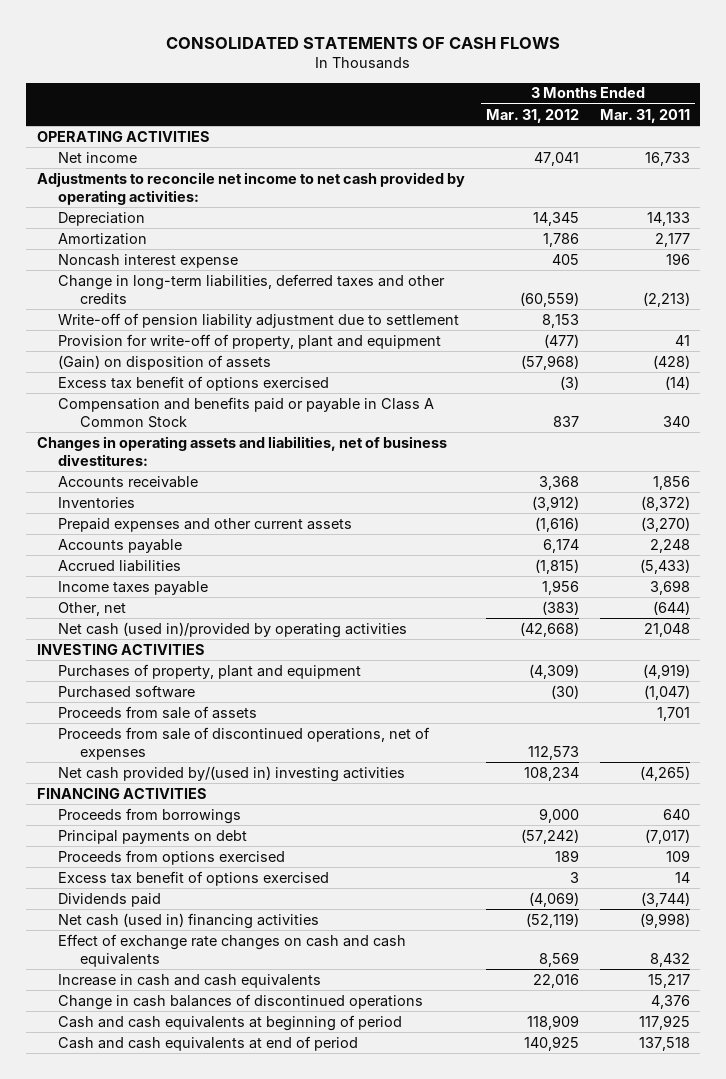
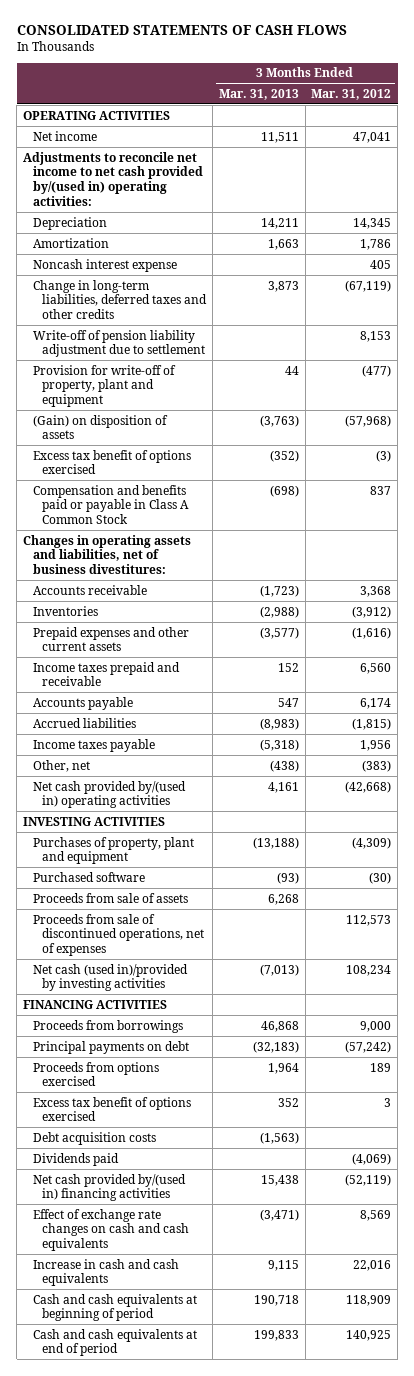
[599,108,690,123] Mar. 31, 2011 -> none
none -> [218,88,299,100] Mar. 31, 2013
[36,171,465,205] Adjustments to reconcile net income to net cash provided by operating activities: -> [22,151,203,206] Adjustments to reconcile net income to net cash provided by/(used in) operating activities:
[519,291,579,307] (60,559) -> [345,279,392,292] (67,119)
none -> [32,661,180,687] Income taxes prepaid and receivable
[58,621,408,638] Net cash (used in)/provided by operating activities -> [32,780,186,809] Net cash provided by/(used in) operating activities
[58,765,406,782] Net cash provided by/(used in) investing activities -> [32,963,188,992] Net cash (used in)/provided by investing activities
none -> [32,1131,156,1145] Debt acquisition costs
[58,912,320,929] Net cash (used in) financing activities -> [32,1173,186,1202] Net cash provided by/(used in) financing activities
[58,993,424,1010] Change in cash balances of discontinued operations -> none

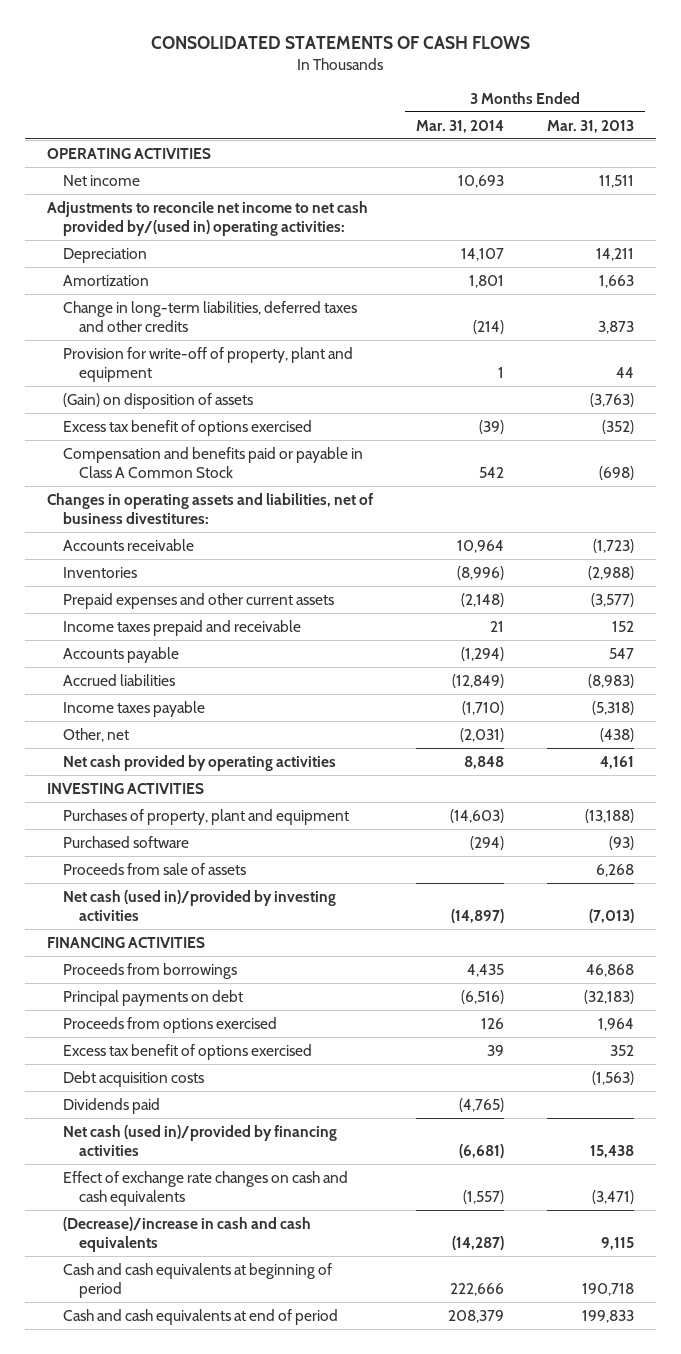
[311,88,392,100] Mar. 31, 2012 -> none
none -> [415,119,504,133] Mar. 31, 2014
[32,258,177,272] Noncash interest expense -> none
[32,329,206,358] Write-off of pension liability adjustment due to settlement -> none
[32,780,186,809] Net cash provided by/(used in) operating activities -> [63,754,337,771] Net cash provided by operating activities
[32,913,205,957] Proceeds from sale of discontinued operations, net of expenses -> none
[32,1173,186,1202] Net cash provided by/(used in) financing activities -> [63,1124,338,1156] Net cash (used in)/provided by financing activities
[32,1258,179,1287] Increase in cash and cash equivalents -> [63,1216,312,1252] (Decrease)/increase in cash and cash equivalents

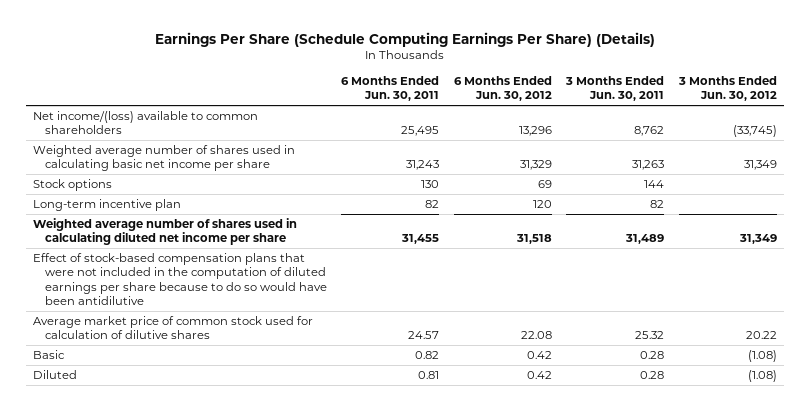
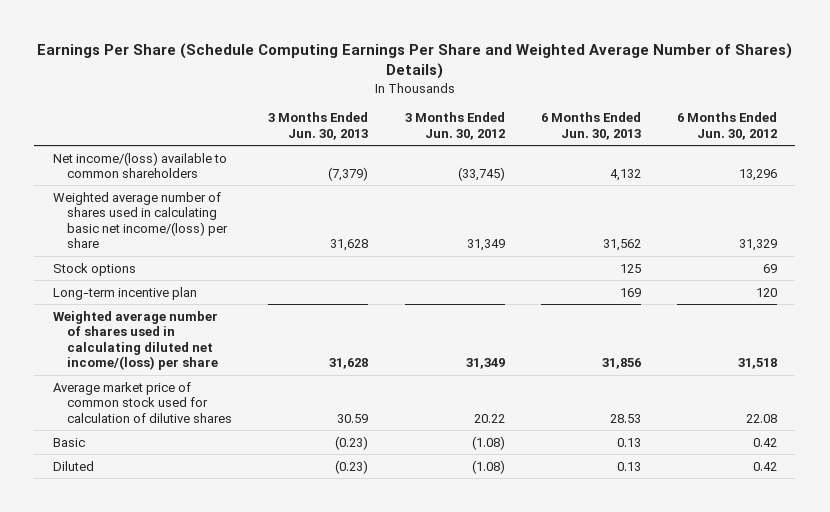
[154,31,655,47] Earnings Per Share (Schedule Computing Earnings Per Share) (Details) -> [36,42,792,80] Earnings Per Share (Schedule Computing Earnings Per Share and Weighted Average Number of Shares) Details)
[341,76,440,102] 6 Months Ended Jun. 30, 2011 -> none
[565,76,665,102] 3 Months Ended Jun. 30, 2011 -> none
none -> [268,112,369,140] 3 Months Ended Jun. 30, 2013
none -> [540,112,641,140] 6 Months Ended Jun. 30, 2013
[32,145,295,172] Weighted average number of shares used in calculating basic net income per share -> [52,191,228,249] Weighted average number of shares used in calculating basic net income/(loss) per share
[32,253,327,305] Effect of stock-based compensation plans that were not included in the computation of diluted earnings per share because to do so would have been antidilutive -> none
[32,218,297,246] Weighted average number of shares used in calculating diluted net income per share -> [52,310,218,371] Weighted average number of shares used in calculating diluted net income/(loss) per share

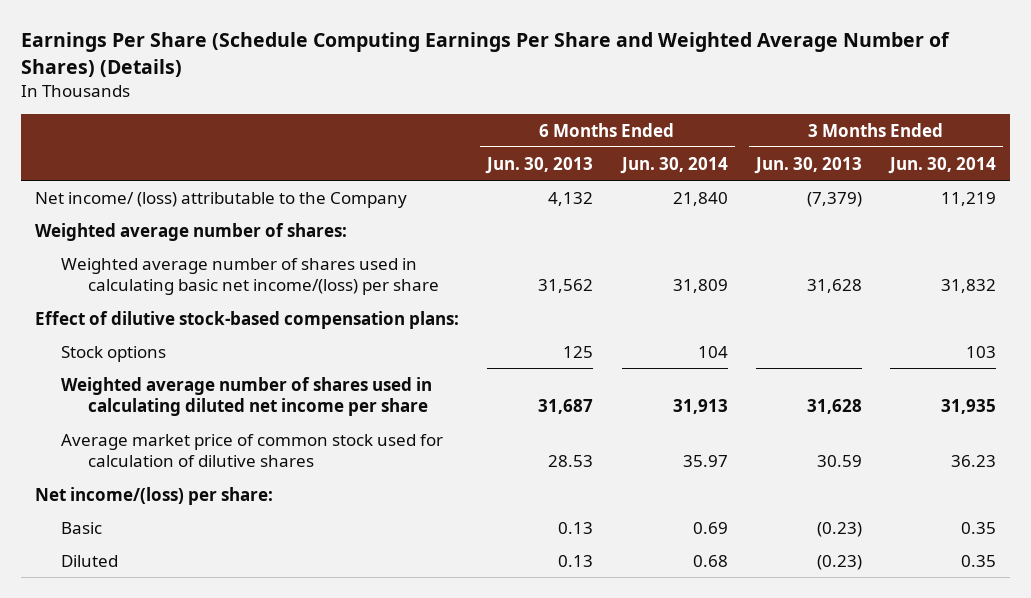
[36,42,792,80] Earnings Per Share (Schedule Computing Earnings Per Share and Weighted Average Number of Shares) Details) -> [20,32,950,77] Earnings Per Share (Schedule Computing Earnings Per Share and Weighted Average Number of Shares) (Details)
[404,112,505,140] 3 Months Ended Jun. 30, 2012 -> none
[677,112,778,140] 6 Months Ended Jun. 30, 2012 -> none
none -> [619,156,728,174] Jun. 30, 2014
none -> [888,156,997,174] Jun. 30, 2014
[52,151,227,179] Net income/(loss) available to common shareholders -> [34,191,407,208] Net income/ (loss) attributable to the Company
none -> [34,222,347,241] Weighted average number of shares:
none -> [34,310,459,329] Effect of dilutive stock-based compensation plans:
[52,286,197,300] Long-term incentive plan -> none
[52,310,218,371] Weighted average number of shares used in calculating diluted net income/(loss) per share -> [61,376,433,417] Weighted average number of shares used in calculating diluted net income per share
[601,358,641,370] 31,856 -> [538,399,594,415] 31,687
none -> [34,486,273,505] Net income/(loss) per share:

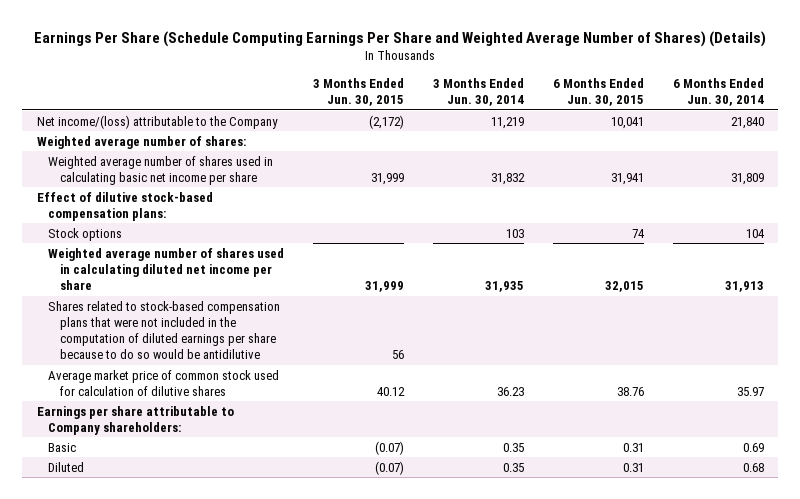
[485,156,594,174] Jun. 30, 2013 -> none
[753,156,862,174] Jun. 30, 2013 -> none
none -> [313,77,405,107] 3 Months Ended Jun. 30, 2015
none -> [552,77,644,107] 6 Months Ended Jun. 30, 2015
[34,191,407,208] Net income/ (loss) attributable to the Company -> [36,114,278,129] Net income/(loss) attributable to the Company
[61,257,440,296] Weighted average number of shares used in calculating basic net income/(loss) per share -> [48,155,274,185] Weighted average number of shares used in calculating basic net income per share
none -> [48,300,281,360] Shares related to stock-based compensation plans that were not included in the computation of diluted earnings per share because to do so would be antidilutive
[34,486,273,505] Net income/(loss) per share: -> [36,405,234,435] Earnings per share attributable to Company shareholders:

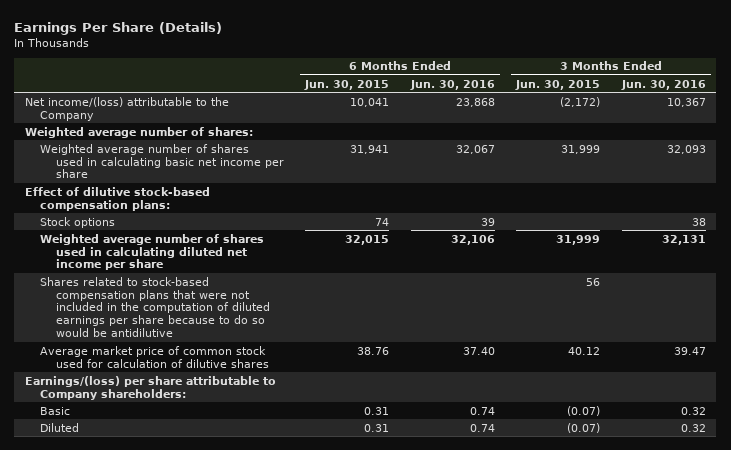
[34,30,767,47] Earnings Per Share (Schedule Computing Earnings Per Share and Weighted Average Number of Shares) (Details) -> [14,21,223,35] Earnings Per Share (Details)
[432,77,524,107] 3 Months Ended Jun. 30, 2014 -> none
[672,77,764,107] 6 Months Ended Jun. 30, 2014 -> none
none -> [409,79,495,90] Jun. 30, 2016
none -> [620,79,706,90] Jun. 30, 2016
[36,405,234,435] Earnings per share attributable to Company shareholders: -> [25,375,277,400] Earnings/(loss) per share attributable to Company shareholders:

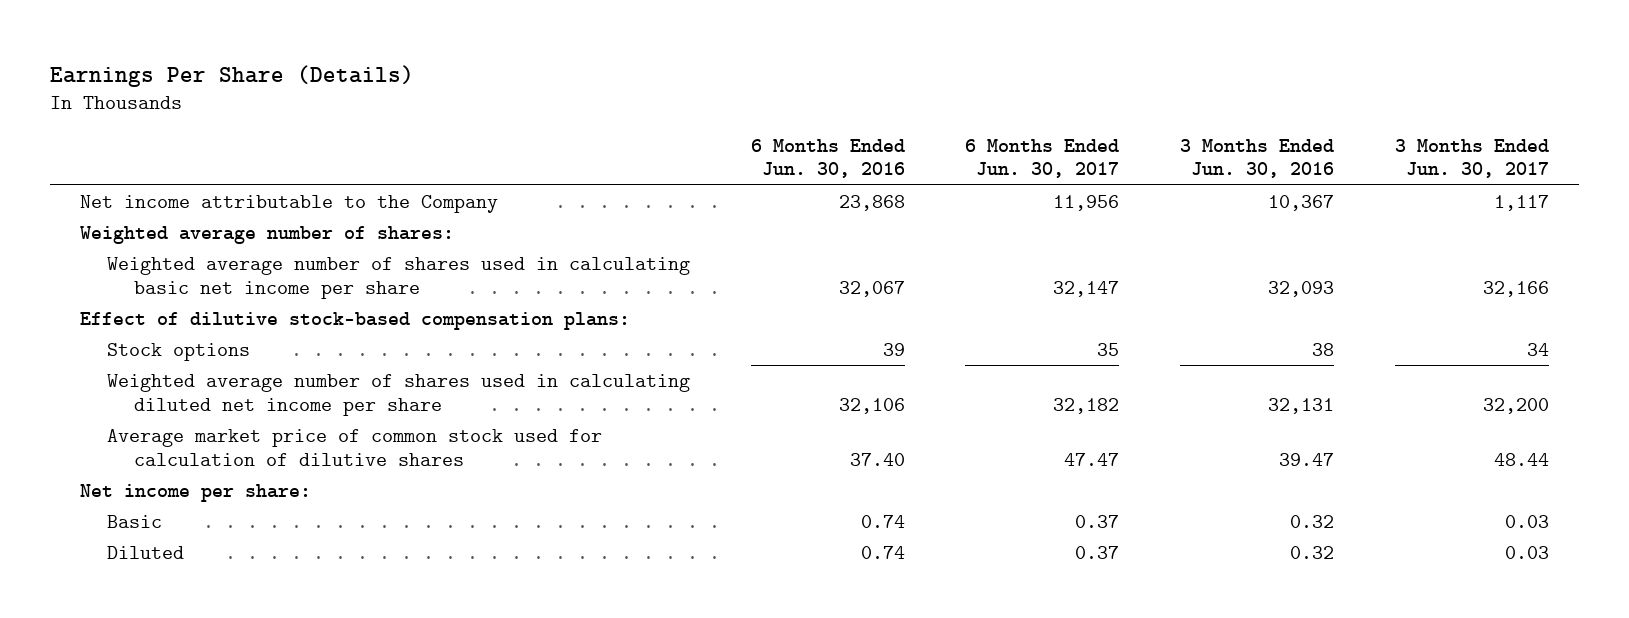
[304,79,390,90] Jun. 30, 2015 -> none
[515,79,601,90] Jun. 30, 2015 -> none
none -> [965,138,1120,179] 6 Months Ended Jun. 30, 2017
none -> [1394,138,1549,179] 3 Months Ended Jun. 30, 2017
[25,96,230,121] Net income/(loss) attributable to the Company -> [80,194,499,213] Net income attributable to the Company
[40,276,270,338] Shares related to stock-based compensation plans that were not included in the computation of diluted earnings per share because to do so would be antidilutive -> none
[25,375,277,400] Earnings/(loss) per share attributable to Company shareholders: -> [80,483,312,502] Net income per share:

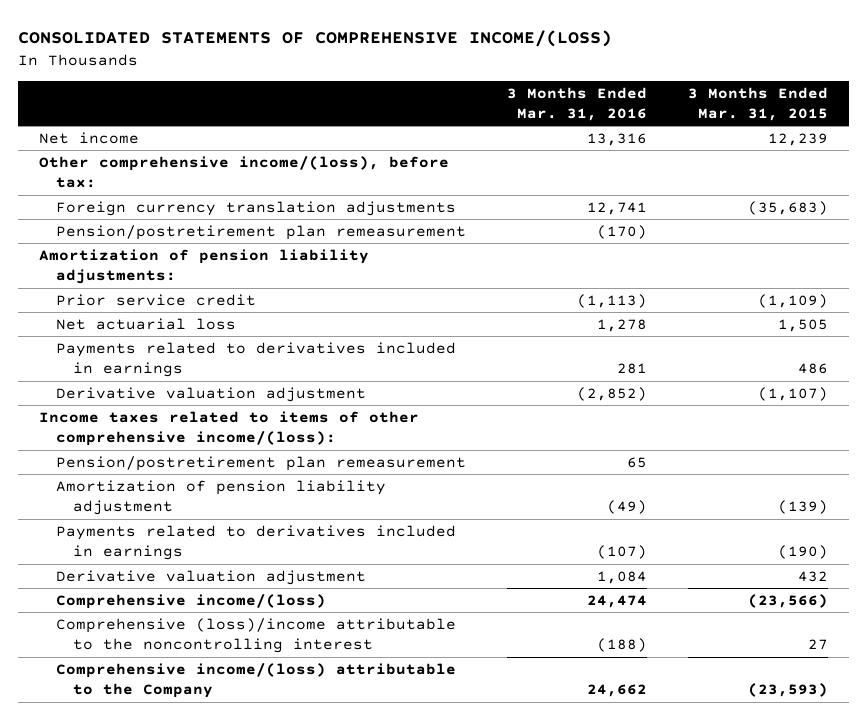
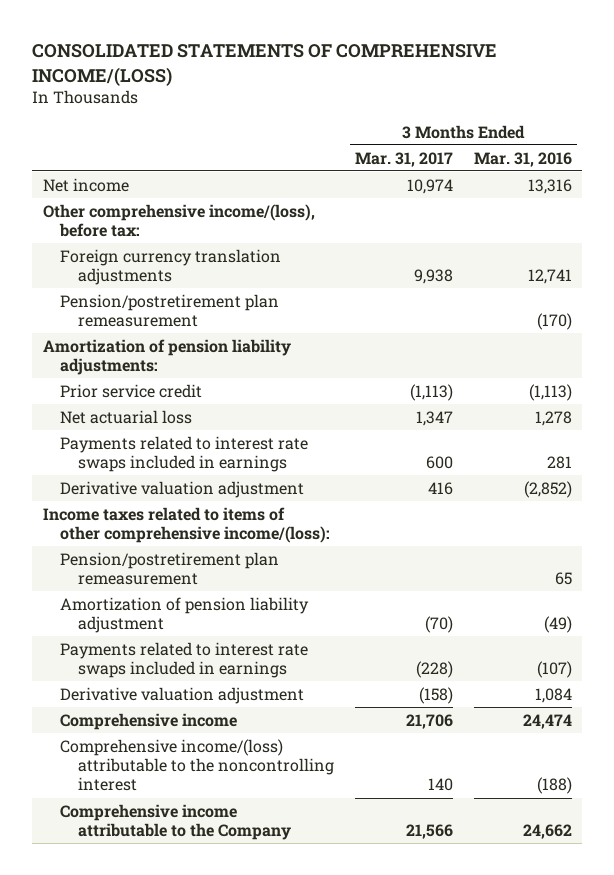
[688,86,829,121] 3 Months Ended Mar. 31, 2015 -> none
none -> [354,151,453,167] Mar. 31, 2017
[55,341,456,378] Payments related to derivatives included in earnings -> [60,435,309,473] Payments related to interest rate swaps included in earnings
[55,524,456,561] Payments related to derivatives included in earnings -> [60,641,309,679] Payments related to interest rate swaps included in earnings
[55,593,326,609] Comprehensive income/(loss) -> [60,712,238,730] Comprehensive income
[55,617,456,654] Comprehensive (loss)/income attributable to the noncontrolling interest -> [60,738,335,792] Comprehensive income/(loss) attributable to the noncontrolling interest
[55,662,456,699] Comprehensive income/(loss) attributable to the Company -> [60,803,292,841] Comprehensive income attributable to the Company

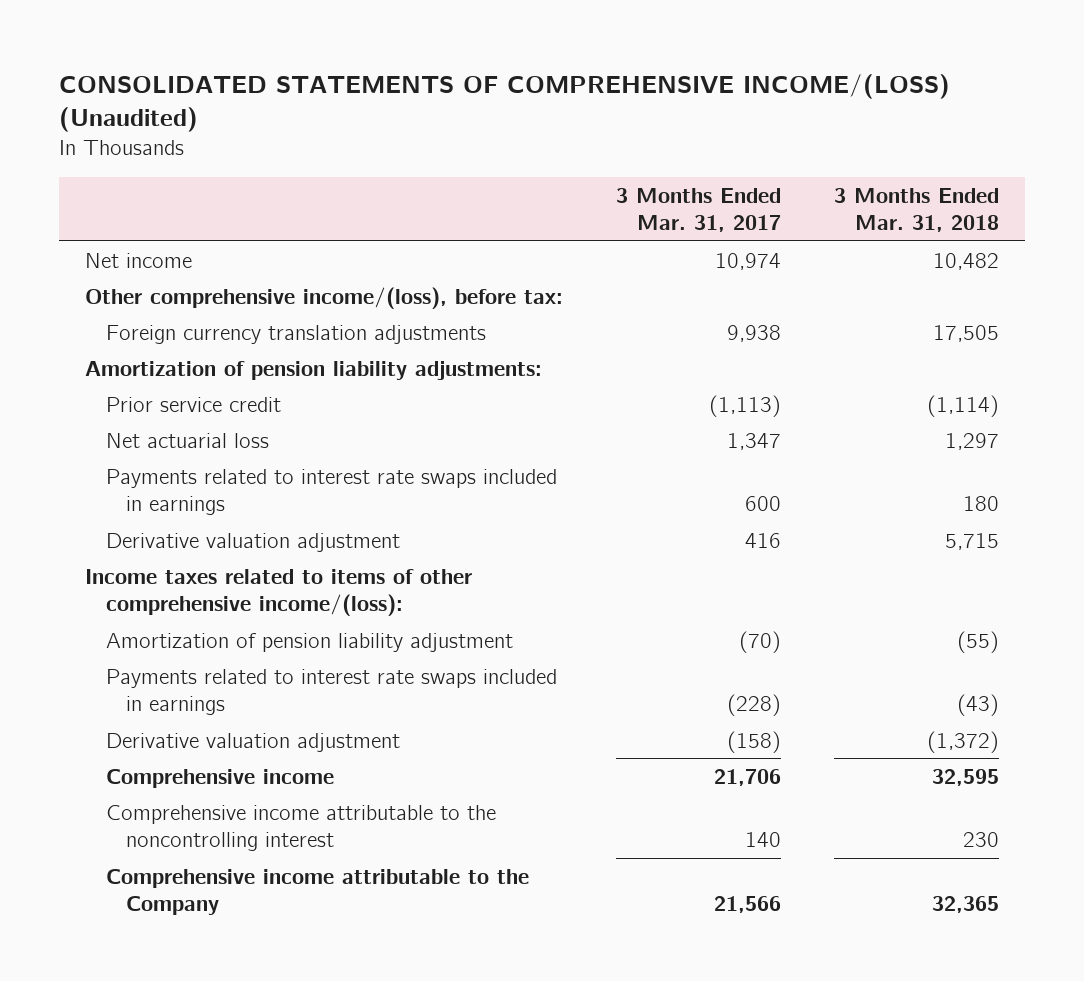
[32,44,498,86] CONSOLIDATED STATEMENTS OF COMPREHENSIVE INCOME/(LOSS) -> [58,72,950,133] CONSOLIDATED STATEMENTS OF COMPREHENSIVE INCOME/(LOSS) (Unaudited)
[473,151,572,167] Mar. 31, 2016 -> none
none -> [834,187,1000,232] 3 Months Ended Mar. 31, 2018
[60,293,280,328] Pension/postretirement plan remeasurement -> none
[60,551,280,586] Pension/postretirement plan remeasurement -> none
[60,738,335,792] Comprehensive income/(loss) attributable to the noncontrolling interest -> [105,804,496,851] Comprehensive income attributable to the noncontrolling interest

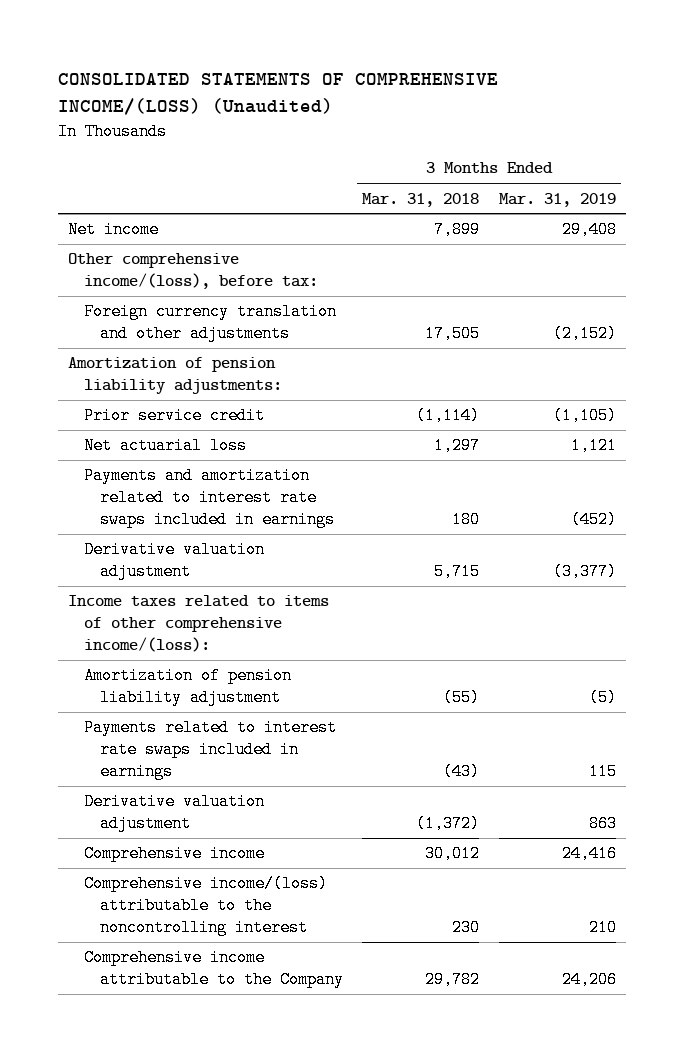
[616,187,782,232] 3 Months Ended Mar. 31, 2017 -> none
none -> [499,192,617,207] Mar. 31, 2019
[933,252,1000,270] 10,482 -> [434,221,481,239] 7,899
[105,324,486,344] Foreign currency translation adjustments -> [83,303,337,343] Foreign currency translation and other adjustments
[105,468,557,515] Payments related to interest rate swaps included in earnings -> [83,467,335,529] Payments and amortization related to interest rate swaps included in earnings
[932,768,1000,786] 32,595 -> [425,845,481,863] 30,012
[105,804,496,851] Comprehensive income attributable to the noncontrolling interest -> [83,875,328,937] Comprehensive income/(loss) attributable to the noncontrolling interest
[932,895,1000,913] 32,365 -> [425,971,481,989] 29,782

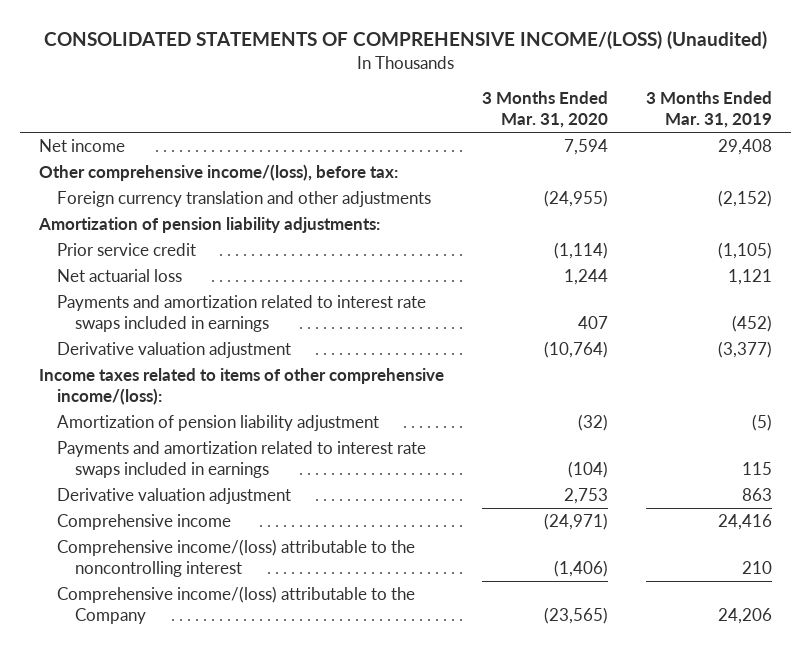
[362,192,480,207] Mar. 31, 2018 -> none
none -> [482,91,609,129] 3 Months Ended Mar. 31, 2020
[83,719,337,781] Payments related to interest rate swaps included in earnings -> [57,441,427,478] Payments and amortization related to interest rate swaps included in earnings
[83,949,344,989] Comprehensive income attributable to the Company -> [57,586,416,624] Comprehensive income/(loss) attributable to the Company

